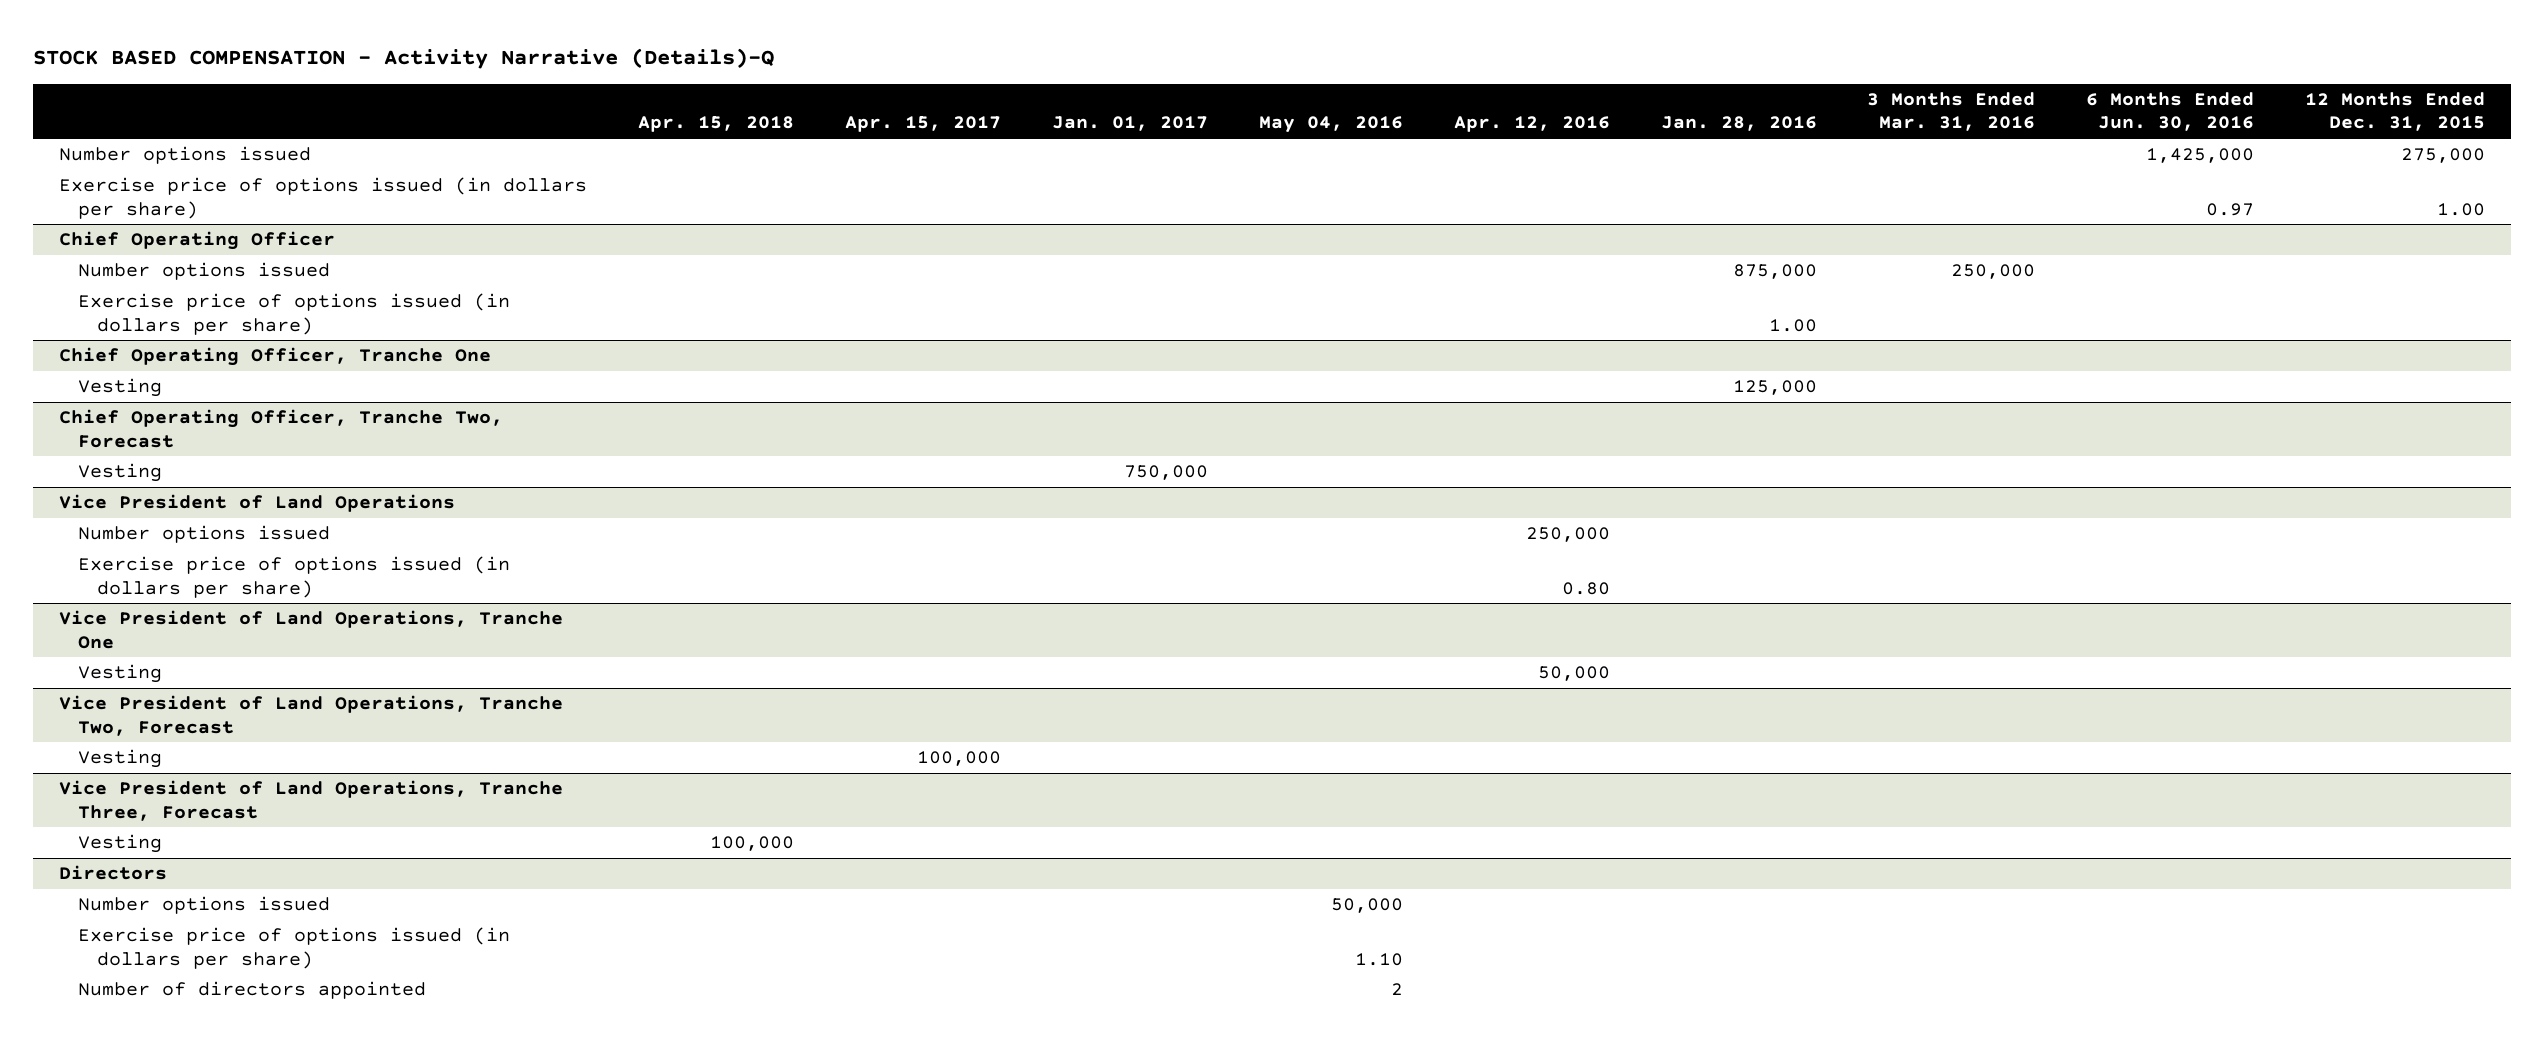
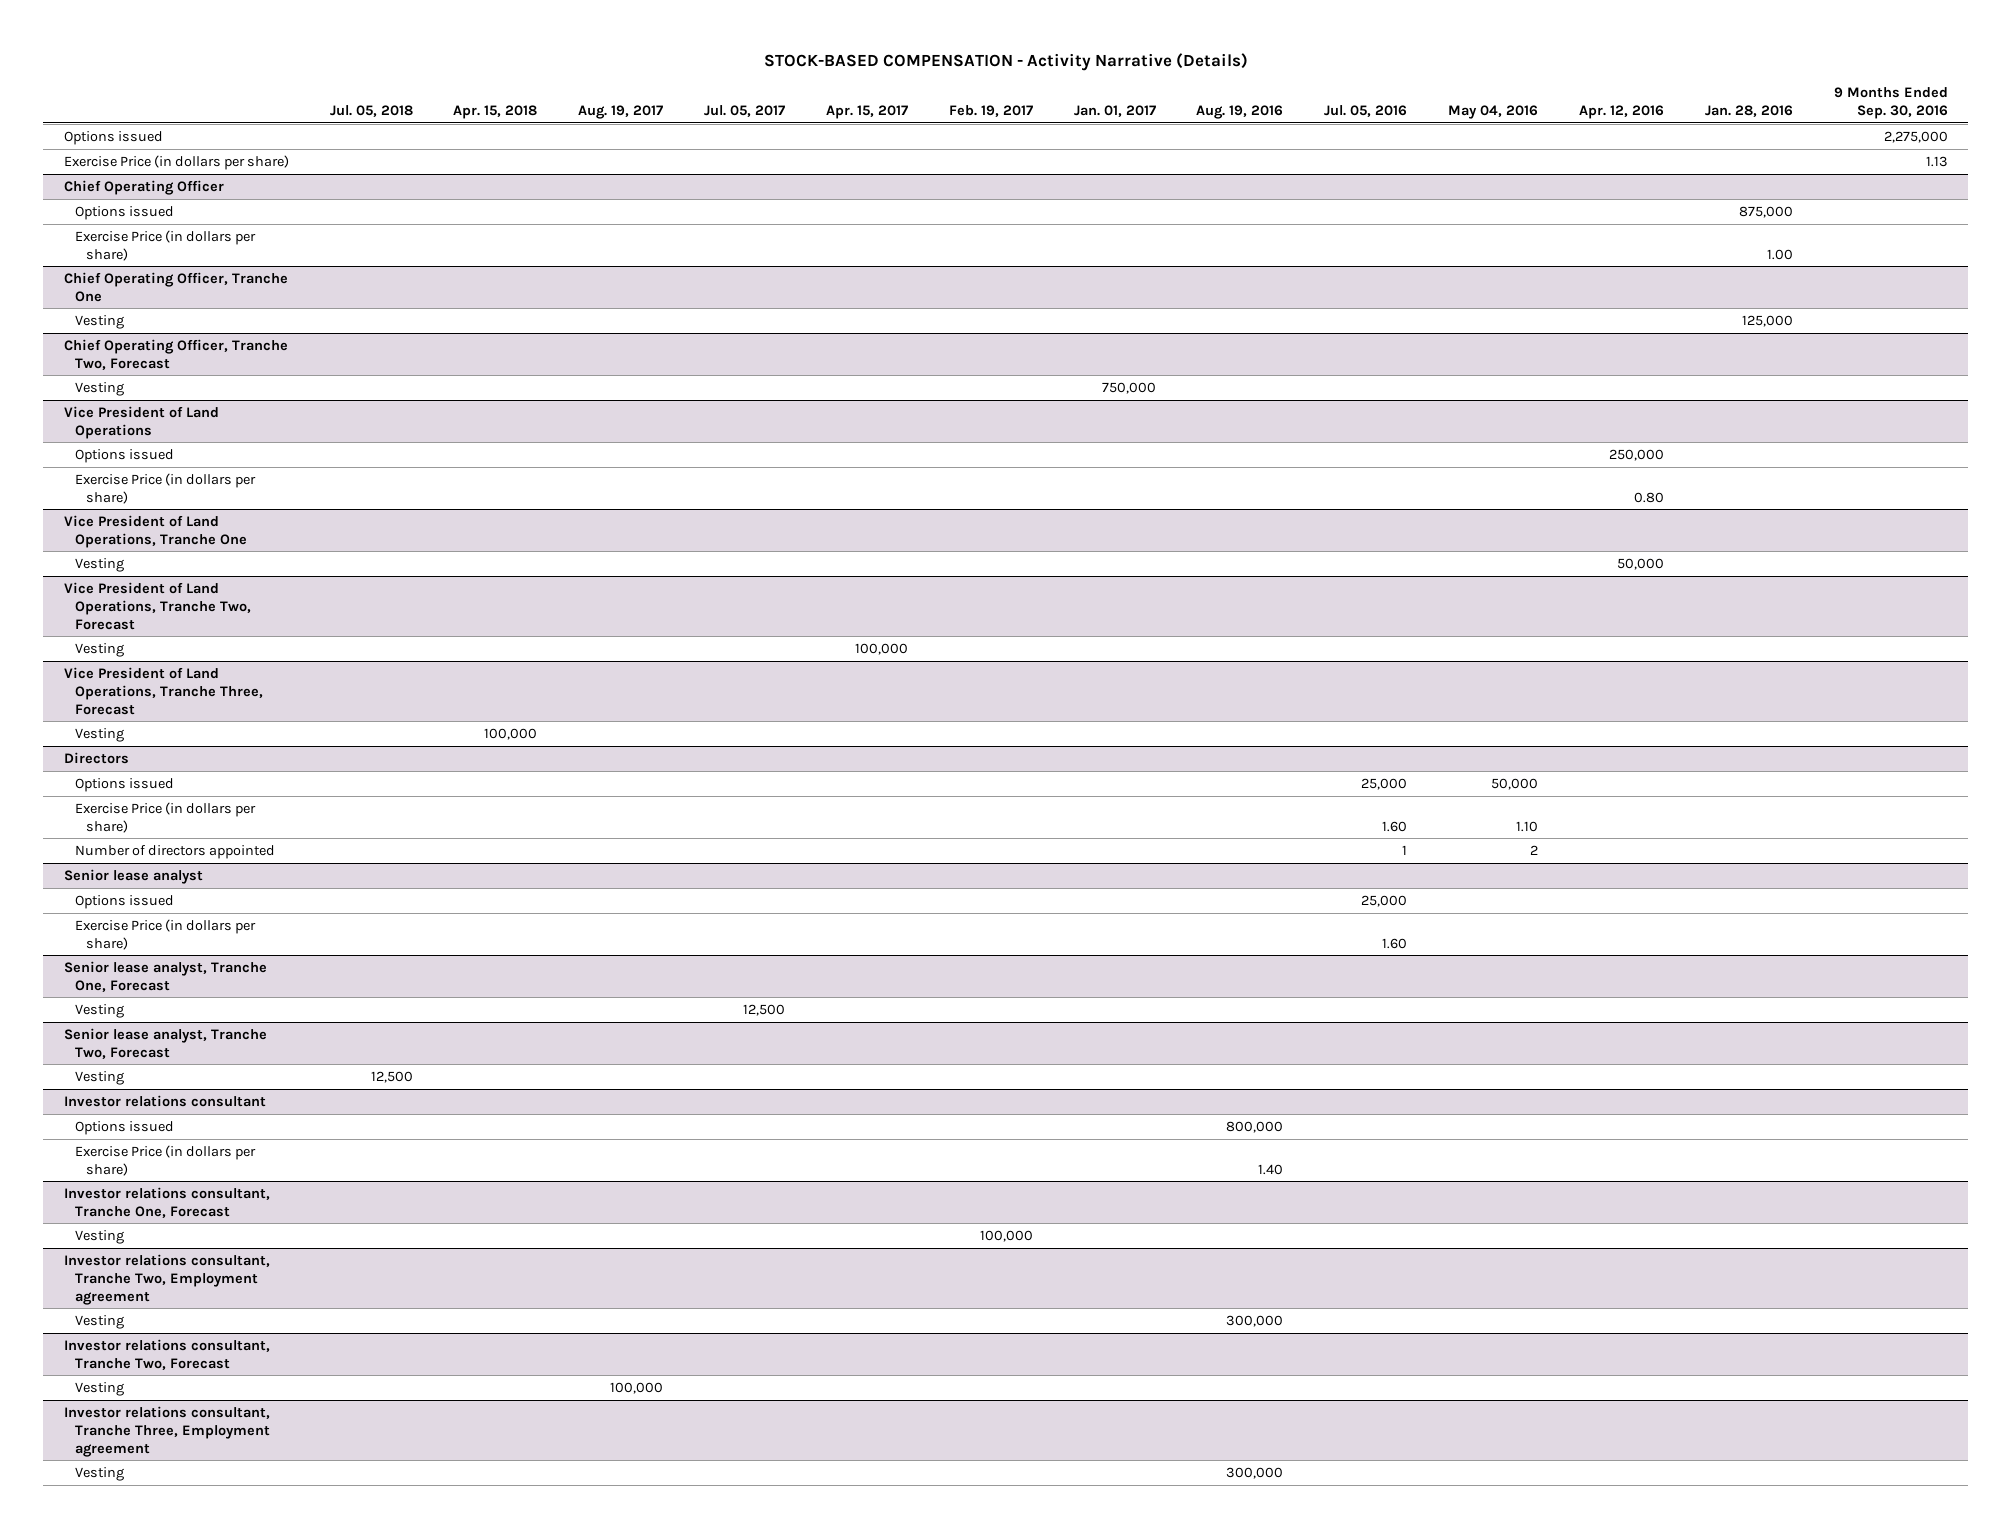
[33,47,775,69] STOCK BASED COMPENSATION - Activity Narrative (Details)-Q -> [763,52,1248,71] STOCK-BASED COMPENSATION - Activity Narrative (Details)
[1867,92,2036,132] 3 Months Ended Mar. 31, 2016 -> none
[2086,92,2255,132] 6 Months Ended Jun. 30, 2016 -> none
[2305,92,2486,132] 12 Months Ended Dec. 31, 2015 -> none
none -> [329,105,413,118] Jul. 05, 2018
none -> [578,105,664,120] Aug. 19, 2017
none -> [704,105,786,118] Jul. 05, 2017
none -> [948,105,1033,118] Feb. 19, 2017
none -> [1196,105,1284,120] Aug. 19, 2016
none -> [1324,105,1408,118] Jul. 05, 2016
none -> [1833,87,1948,120] 9 Months Ended Sep. 30, 2016
[58,146,311,165] Number options issued -> [63,130,163,145] Options issued
[58,177,587,219] Exercise price of options issued (in dollars per share) -> [63,154,289,170] Exercise Price (in dollars per share)
[78,262,331,281] Number options issued -> [75,205,175,220] Options issued
[78,293,511,335] Exercise price of options issued (in dollars per share) -> [75,229,257,261] Exercise Price (in dollars per share)
[78,525,331,544] Number options issued -> [75,448,175,463] Options issued
[78,556,511,598] Exercise price of options issued (in dollars per share) -> [75,472,257,504] Exercise Price (in dollars per share)
[78,896,331,915] Number options issued -> [75,777,175,792] Options issued
[78,927,511,969] Exercise price of options issued (in dollars per share) -> [75,801,257,833] Exercise Price (in dollars per share)
none -> [63,868,203,884] Senior lease analyst
none -> [75,894,175,909] Options issued
none -> [75,918,257,950] Exercise Price (in dollars per share)
none -> [63,960,267,992] Senior lease analyst, Tranche One, Forecast
none -> [75,1003,125,1018] Vesting
none -> [63,1027,267,1059] Senior lease analyst, Tranche Two, Forecast
none -> [75,1070,125,1085] Vesting
none -> [63,1094,266,1107] Investor relations consultant
none -> [75,1120,175,1135] Options issued
none -> [75,1144,257,1176] Exercise Price (in dollars per share)
none -> [63,1186,270,1218] Investor relations consultant, Tranche One, Forecast
none -> [75,1229,125,1244] Vesting
none -> [63,1253,270,1305] Investor relations consultant, Tranche Two, Employment agreement
none -> [75,1314,125,1329] Vesting
none -> [63,1338,270,1370] Investor relations consultant, Tranche Two, Forecast
none -> [75,1381,125,1396] Vesting
none -> [63,1405,271,1457] Investor relations consultant, Tranche Three, Employment agreement
none -> [75,1466,125,1481] Vesting

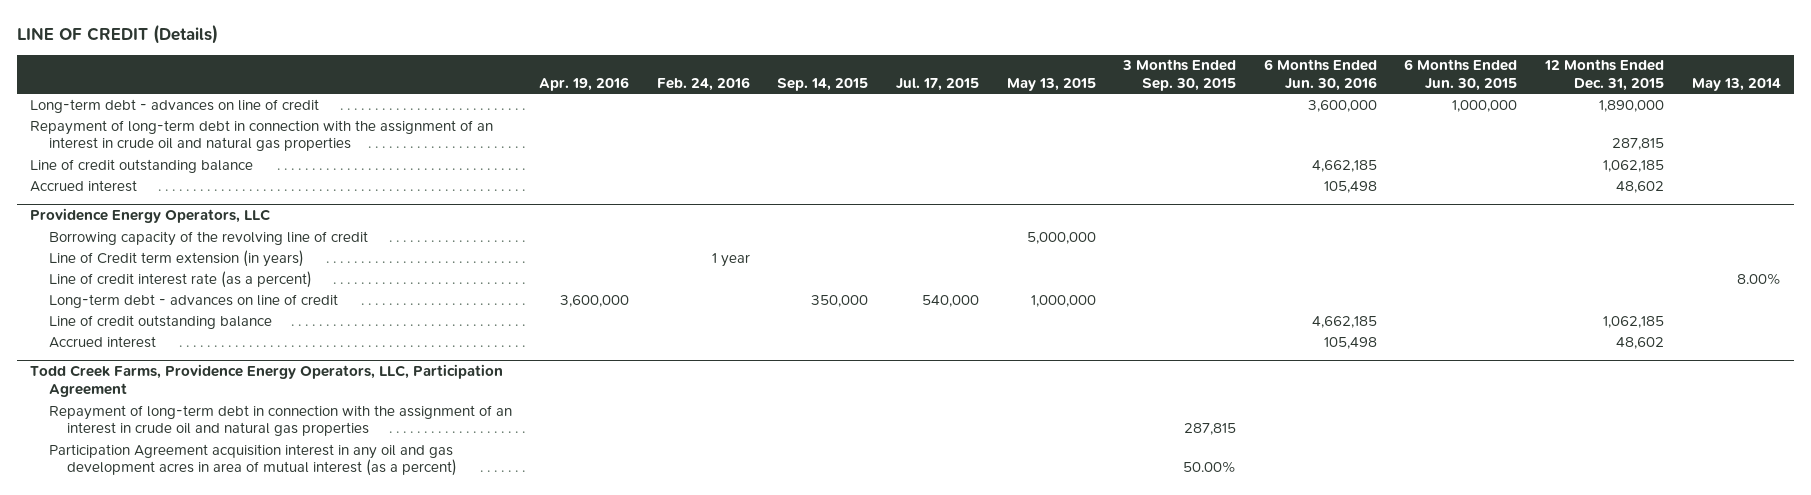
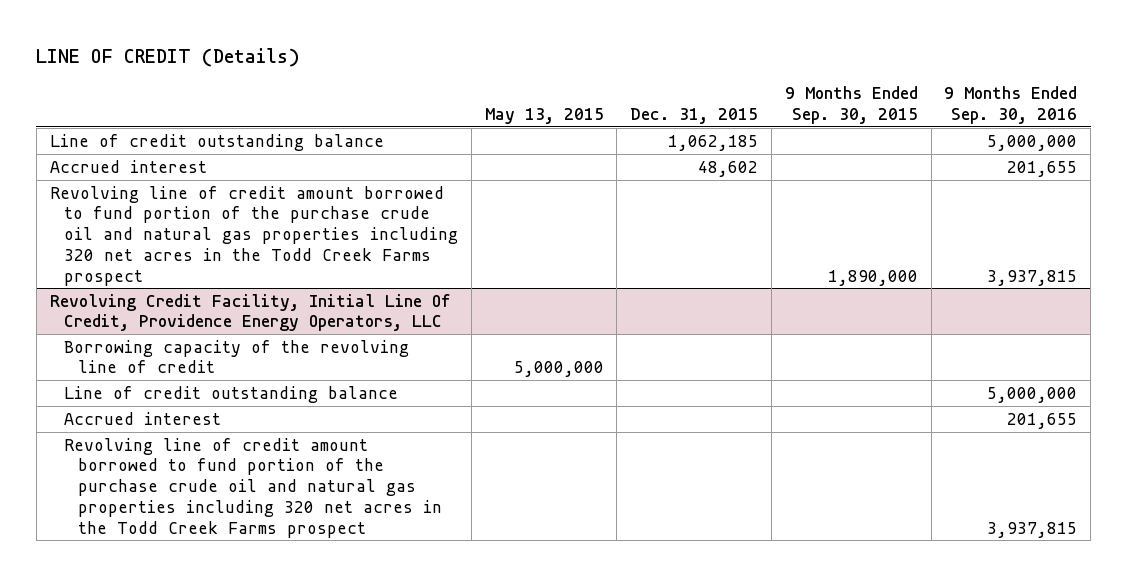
[539,76,630,91] Apr. 19, 2016 -> none
[656,76,750,91] Feb. 24, 2016 -> none
[777,77,869,91] Sep. 14, 2015 -> none
[896,77,980,91] Jul. 17, 2015 -> none
[1122,59,1237,91] 3 Months Ended Sep. 30, 2015 -> none
[1263,59,1377,91] 6 Months Ended Jun. 30, 2016 -> none
[1404,59,1518,91] 6 Months Ended Jun. 30, 2015 -> none
[1543,59,1664,91] 12 Months Ended Dec. 31, 2015 -> none
[1691,77,1781,91] May 13, 2014 -> none
none -> [630,107,759,124] Dec. 31, 2015
none -> [784,86,918,124] 9 Months Ended Sep. 30, 2015
none -> [944,86,1078,124] 9 Months Ended Sep. 30, 2016
[30,98,320,113] Long-term debt - advances on line of credit -> none
[30,119,494,152] Repayment of long-term debt in connection with the assignment of an interest in crude oil and natural gas properties -> none
none -> [49,185,458,286] Revolving line of credit amount borrowed to fund portion of the purchase crude oil and natural gas properties including 320 net acres in the Todd Creek Farms prospect
[30,208,272,224] Providence Energy Operators, LLC -> [49,293,451,332] Revolving Credit Facility, Initial Line Of Credit, Providence Energy Operators, LLC
[48,249,304,267] Line of Credit term extension (in years) -> none
[48,270,312,288] Line of credit interest rate (as a percent) -> none
[48,293,338,308] Long-term debt - advances on line of credit -> none
[30,364,504,397] Todd Creek Farms, Providence Energy Operators, LLC, Participation Agreement -> none
[48,404,512,437] Repayment of long-term debt in connection with the assignment of an interest in crude oil and natural gas properties -> none
[48,443,458,477] Participation Agreement acquisition interest in any oil and gas development acres in area of mutual interest (as a percent) -> none
none -> [63,437,443,538] Revolving line of credit amount borrowed to fund portion of the purchase crude oil and natural gas properties including 320 net acres in the Todd Creek Farms prospect

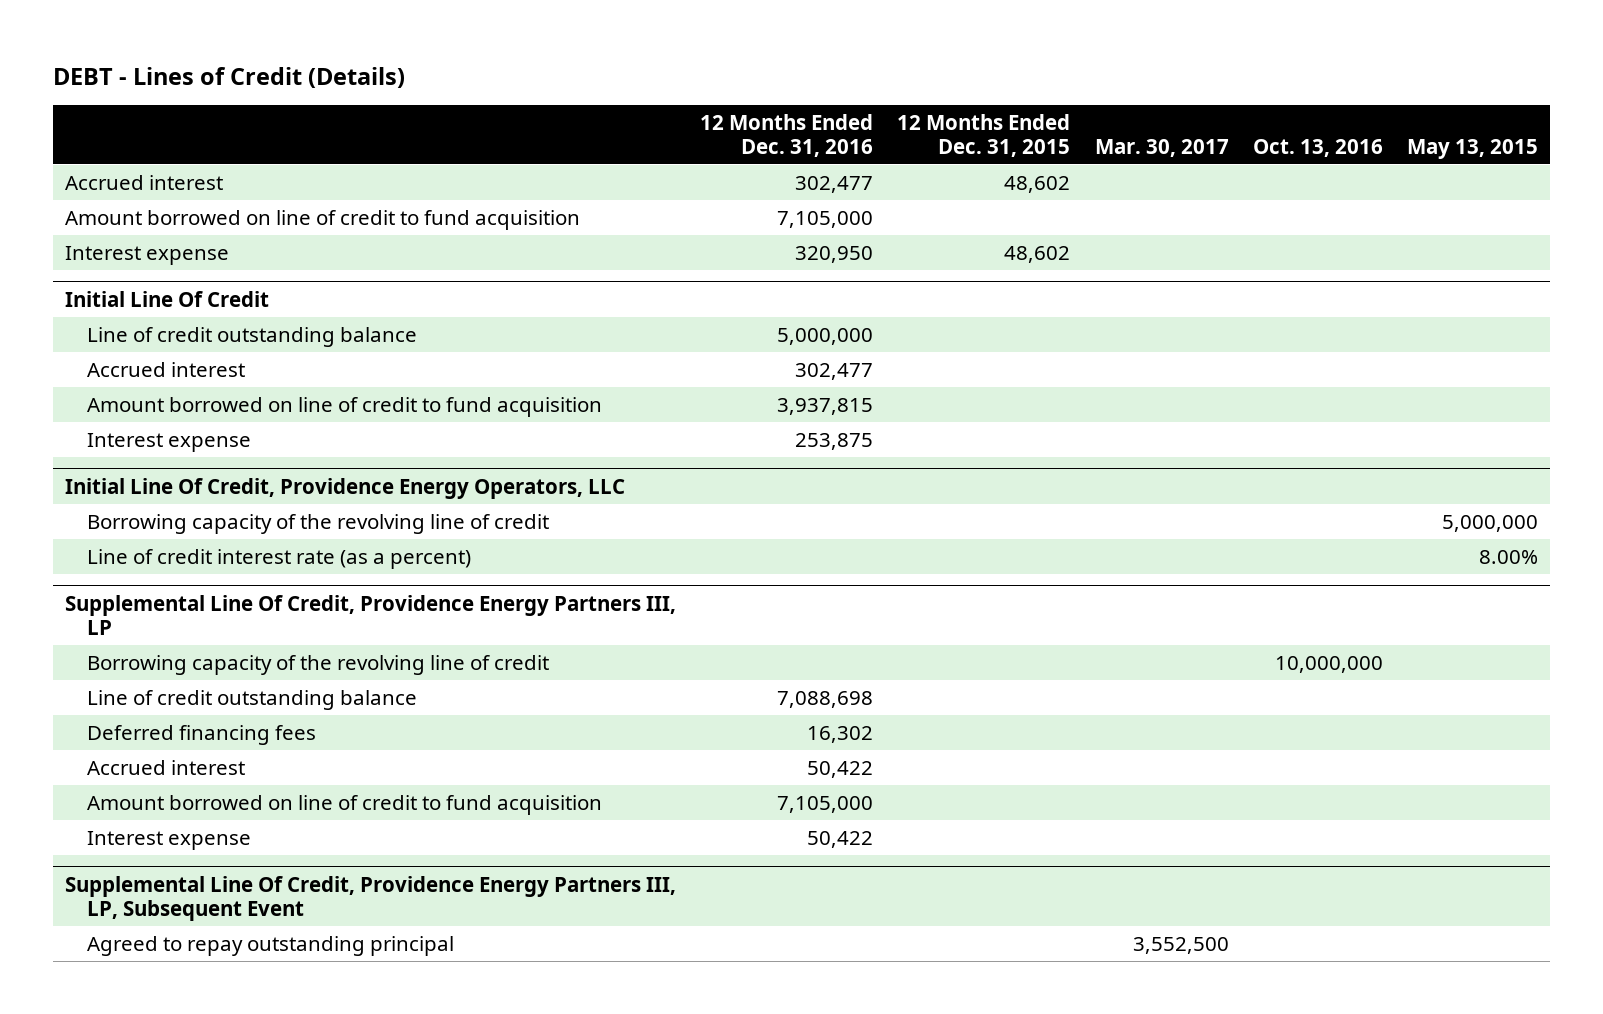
[36,48,301,68] LINE OF CREDIT (Details) -> [53,66,406,88] DEBT - Lines of Credit (Details)
[630,107,759,124] Dec. 31, 2015 -> none
[784,86,918,124] 9 Months Ended Sep. 30, 2015 -> none
[944,86,1078,124] 9 Months Ended Sep. 30, 2016 -> none
none -> [700,113,874,157] 12 Months Ended Dec. 31, 2016
none -> [897,113,1071,157] 12 Months Ended Dec. 31, 2015
none -> [1094,138,1229,157] Mar. 30, 2017
none -> [1252,138,1383,157] Oct. 13, 2016
[49,133,384,151] Line of credit outstanding balance -> none
[49,185,458,286] Revolving line of credit amount borrowed to fund portion of the purchase crude oil and natural gas properties including 320 net acres in the Todd Creek Farms prospect -> [65,209,581,230] Amount borrowed on line of credit to fund acquisition
none -> [65,245,230,265] Interest expense
none -> [65,290,270,307] Initial Line Of Credit
none -> [87,326,418,347] Line of credit outstanding balance
none -> [87,361,246,377] Accrued interest
none -> [87,396,603,417] Amount borrowed on line of credit to fund acquisition
none -> [87,432,252,452] Interest expense
[49,293,451,332] Revolving Credit Facility, Initial Line Of Credit, Providence Energy Operators, LLC -> [65,477,626,499] Initial Line Of Credit, Providence Energy Operators, LLC
[63,385,398,403] Line of credit outstanding balance -> none
[63,411,221,425] Accrued interest -> none
[63,437,443,538] Revolving line of credit amount borrowed to fund portion of the purchase crude oil and natural gas properties including 320 net acres in the Todd Creek Farms prospect -> none
none -> [87,548,472,569] Line of credit interest rate (as a percent)
none -> [65,594,677,635] Supplemental Line Of Credit, Providence Energy Partners III, LP
none -> [87,654,550,675] Borrowing capacity of the revolving line of credit
none -> [87,689,418,710] Line of credit outstanding balance
none -> [87,724,317,745] Deferred financing fees
none -> [87,759,246,775] Accrued interest
none -> [87,794,603,815] Amount borrowed on line of credit to fund acquisition
none -> [87,830,252,850] Interest expense
none -> [65,875,677,921] Supplemental Line Of Credit, Providence Energy Partners III, LP, Subsequent Event
none -> [87,935,455,956] Agreed to repay outstanding principal

